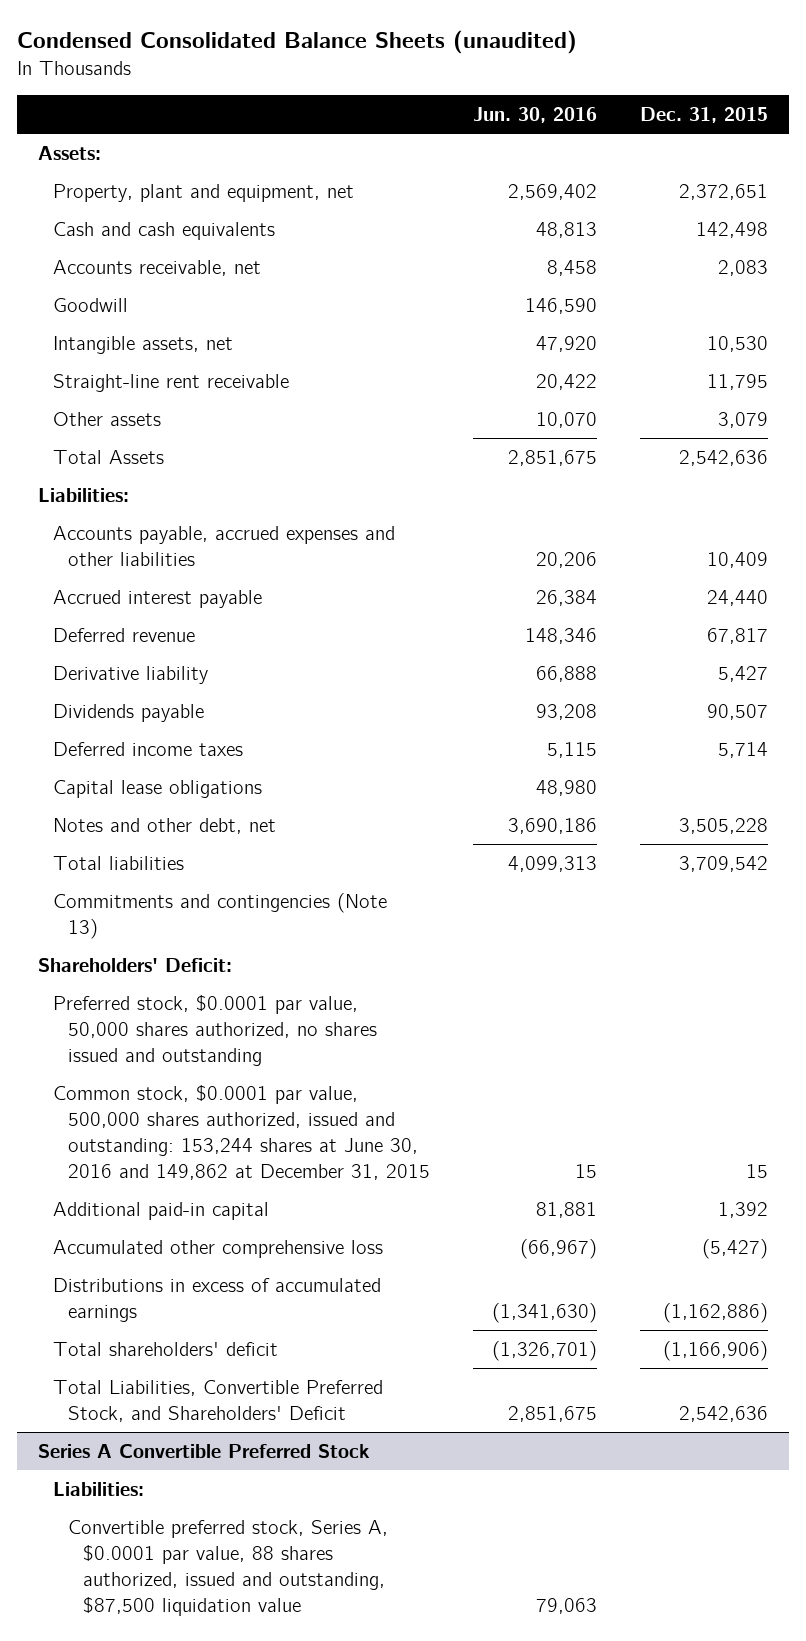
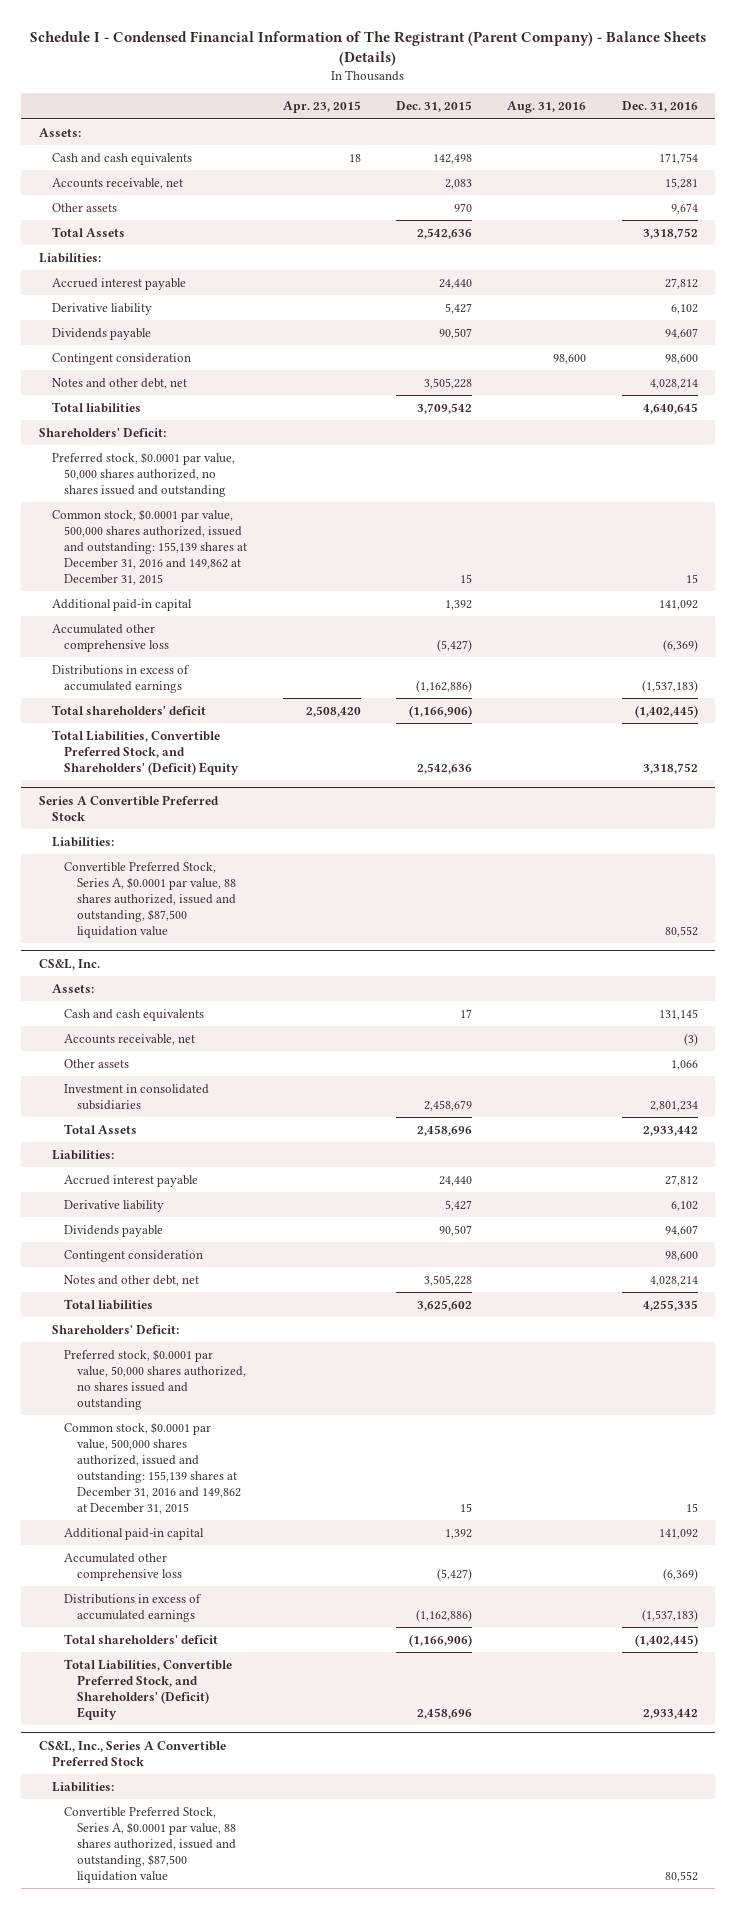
[16,30,577,55] Condensed Consolidated Balance Sheets (unaudited) -> [30,30,707,67] Schedule I - Condensed Financial Information of The Registrant (Parent Company) - Balance Sheets (Details)
[473,107,598,124] Jun. 30, 2016 -> none
none -> [282,101,361,114] Apr. 23, 2015
none -> [507,101,587,114] Aug. 31, 2016
none -> [621,101,698,113] Dec. 31, 2016
[53,183,355,202] Property, plant and equipment, net -> none
[53,297,129,312] Goodwill -> none
[53,335,234,354] Intangible assets, net -> none
[53,373,290,392] Straight-line rent receivable -> none
[717,411,768,428] 3,079 -> [453,202,472,212] 970
[53,525,396,566] Accounts payable, accrued expenses and other liabilities -> none
[53,627,196,642] Deferred revenue -> none
[53,741,244,756] Deferred income taxes -> none
[53,779,263,798] Capital lease obligations -> none
none -> [51,352,191,365] Contingent consideration
[53,892,388,939] Commitments and contingencies (Note 13) -> none
[53,1084,431,1180] Common stock, $0.0001 par value, 500,000 shares authorized, issued and outstanding: 153,244 shares at June 30, 2016 and 149,862 at December 31, 2015 -> [51,508,248,585] Common stock, $0.0001 par value, 500,000 shares authorized, issued and outstanding: 155,139 shares at December 31, 2016 and 149,862 at December 31, 2015
[53,1379,384,1422] Total Liabilities, Convertible Preferred Stock, and Shareholders' Deficit -> [51,729,240,775] Total Liabilities, Convertible Preferred Stock, and Shareholders' (Deficit) Equity
[68,1519,389,1616] Convertible preferred stock, Series A, $0.0001 par value, 88 shares authorized, issued and outstanding, $87,500 liquidation value -> [64,861,236,938] Convertible Preferred Stock, Series A, $0.0001 par value, 88 shares authorized, issued and outstanding, $87,500 liquidation value
none -> [39,958,101,970] CS&L, Inc.
none -> [51,983,94,993] Assets:
none -> [64,1008,205,1021] Cash and cash equivalents
none -> [64,1033,196,1045] Accounts receivable, net
none -> [64,1058,130,1068] Other assets
none -> [64,1083,210,1110] Investment in consolidated subsidiaries
none -> [64,1123,138,1134] Total Assets
none -> [51,1149,114,1160] Liabilities:
none -> [64,1174,199,1187] Accrued interest payable
none -> [64,1199,165,1212] Derivative liability
none -> [64,1224,164,1237] Dividends payable
none -> [64,1249,204,1262] Contingent consideration
none -> [64,1274,200,1286] Notes and other debt, net
none -> [64,1298,154,1310] Total liabilities
none -> [51,1324,179,1334] Shareholders' Deficit:
none -> [64,1348,246,1410] Preferred stock, $0.0001 par value, 50,000 shares authorized, no shares issued and outstanding
none -> [64,1421,241,1514] Common stock, $0.0001 par value, 500,000 shares authorized, issued and outstanding: 155,139 shares at December 31, 2016 and 149,862 at December 31, 2015
none -> [64,1527,205,1540] Additional paid-in capital
none -> [64,1552,182,1581] Accumulated other comprehensive loss
none -> [64,1593,203,1622] Distributions in excess of accumulated earnings
none -> [64,1633,219,1644] Total shareholders' deficit
none -> [64,1658,233,1720] Total Liabilities, Convertible Preferred Stock, and Shareholders' (Deficit) Equity
none -> [39,1740,227,1766] CS&L, Inc., Series A Convertible Preferred Stock
none -> [51,1781,114,1792] Liabilities:
none -> [64,1806,236,1883] Convertible Preferred Stock, Series A, $0.0001 par value, 88 shares authorized, issued and outstanding, $87,500 liquidation value

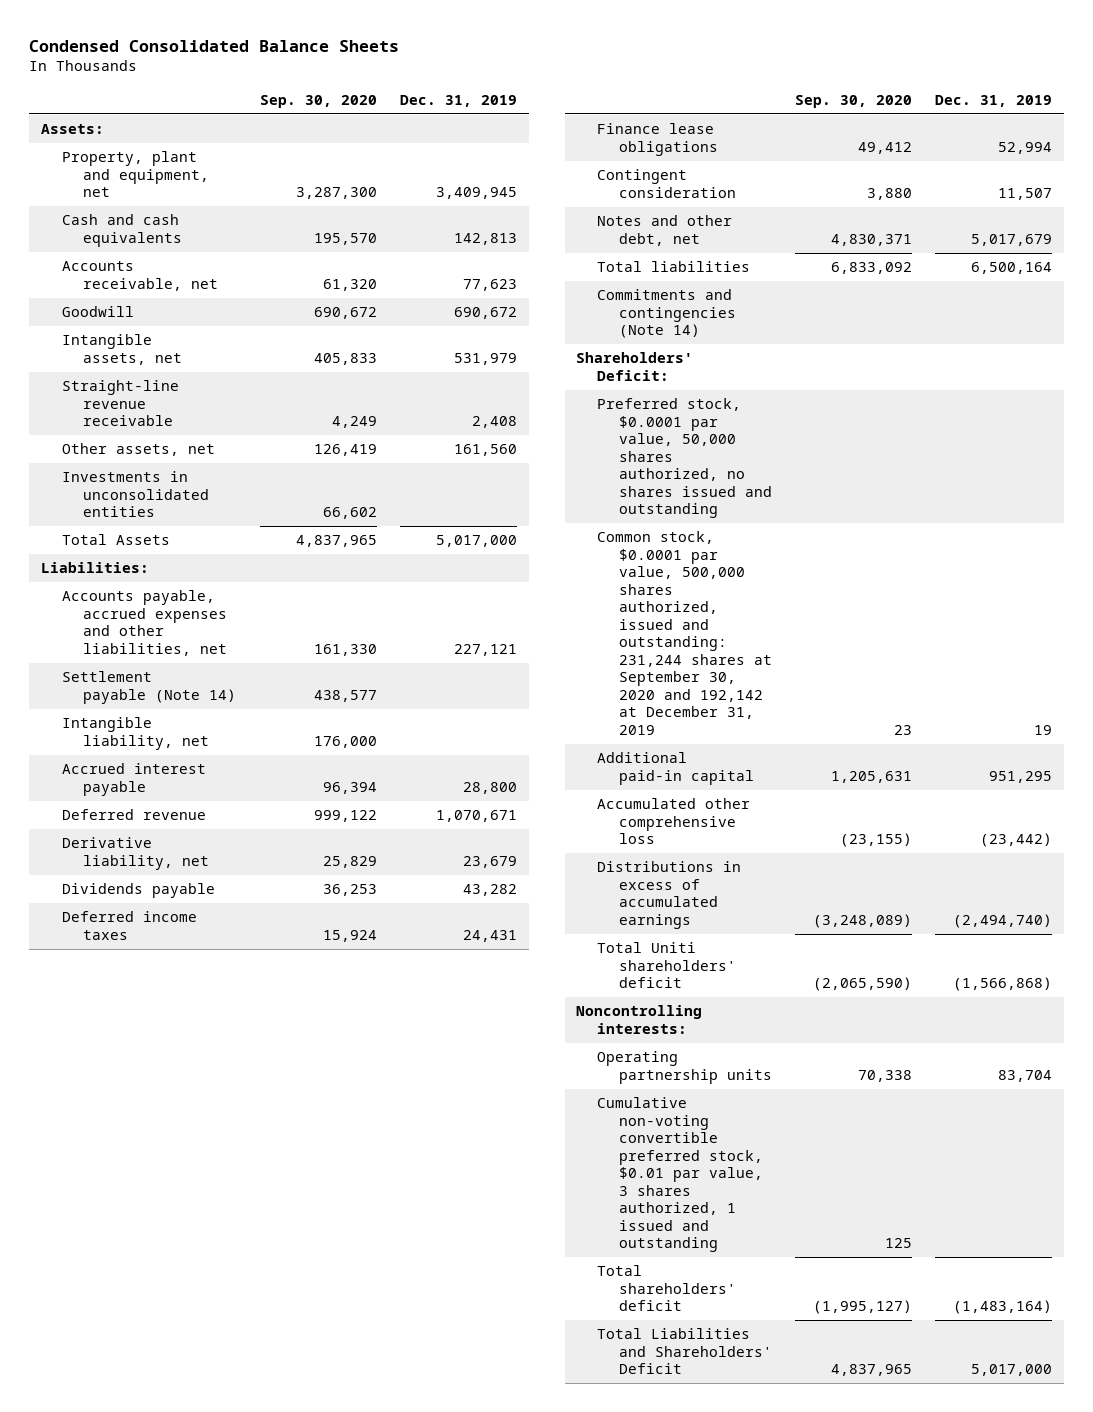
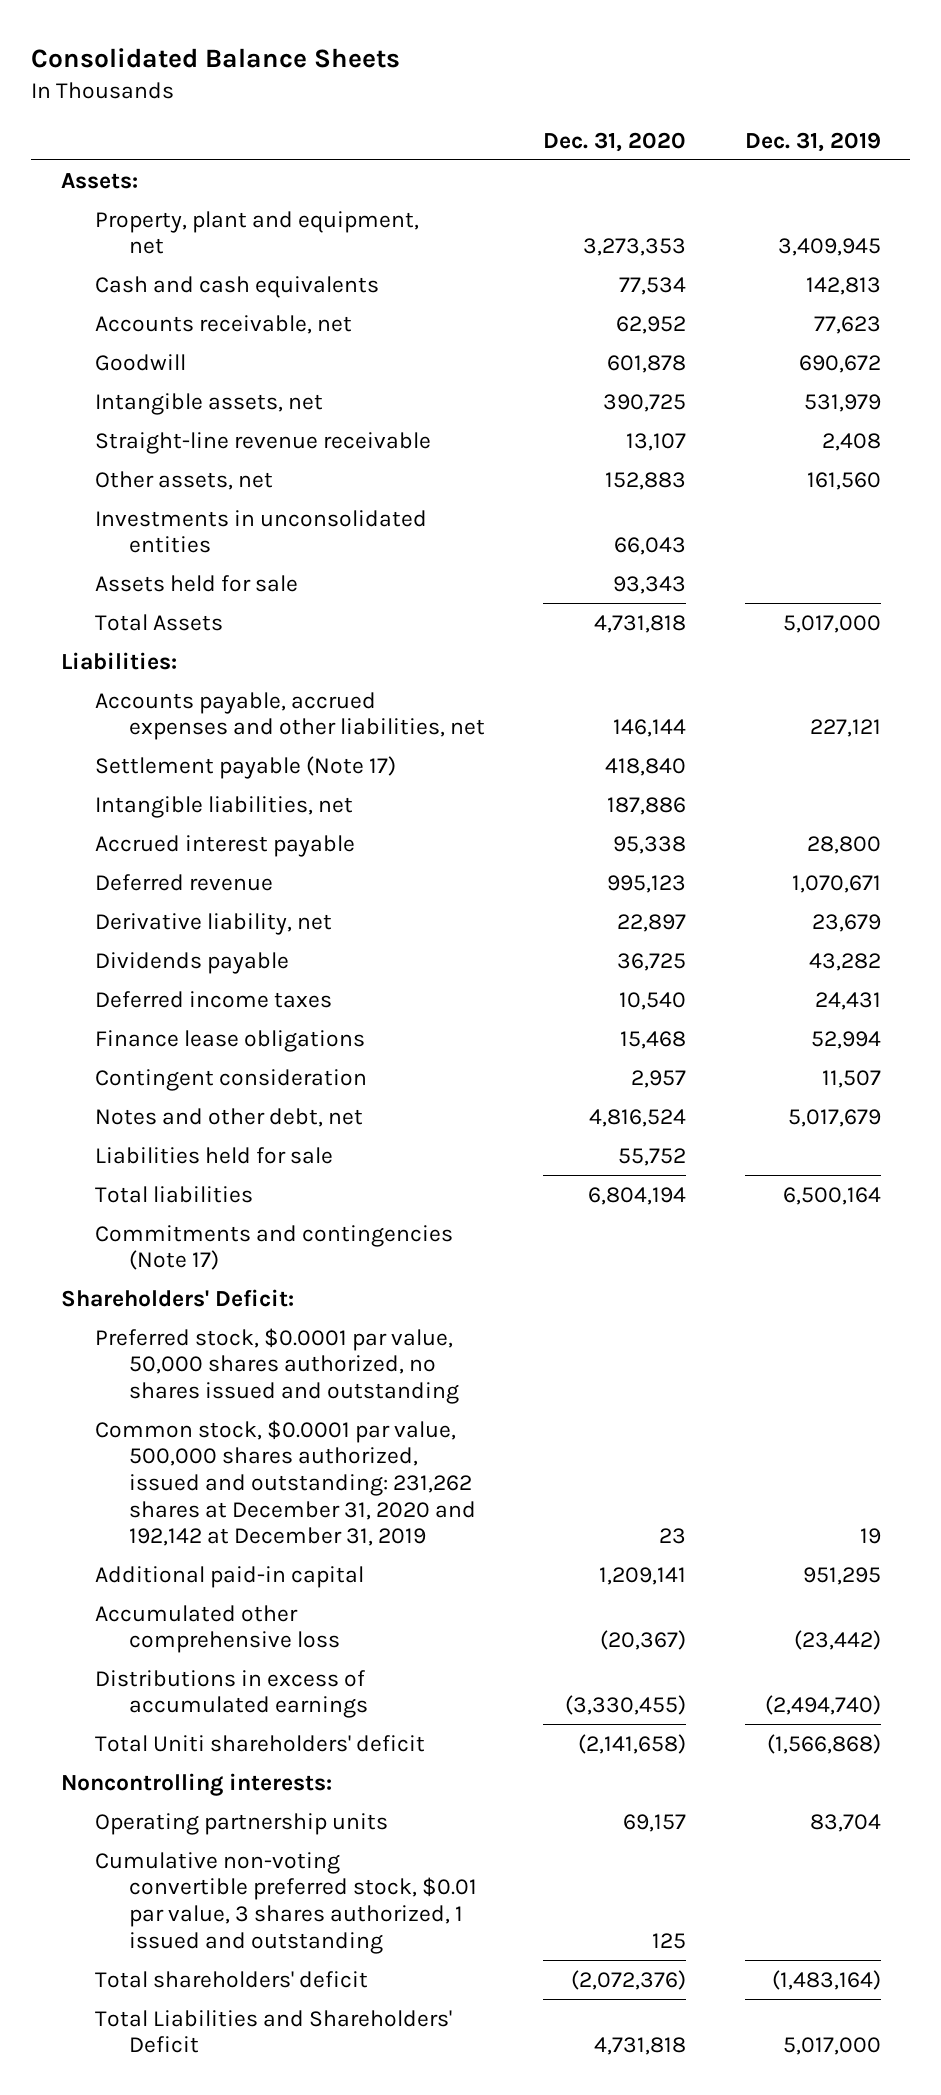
[29,39,400,52] Condensed Consolidated Balance Sheets -> [31,48,401,69] Consolidated Balance Sheets
[259,94,377,108] Sep. 30, 2020 -> none
none -> [543,131,687,152] Dec. 31, 2020
none -> [94,574,298,592] Assets held for sale
[62,671,237,704] Settlement payable (Note 14) -> [94,755,396,779] Settlement payable (Note 17)
[62,717,210,750] Intangible liability, net -> [94,795,353,818] Intangible liabilities, net
none -> [94,1146,333,1164] Liabilities held for sale
[597,289,736,339] Commitments and contingencies (Note 14) -> [94,1224,453,1271] Commitments and contingencies (Note 17)
[597,531,772,735] Common stock, $0.0001 par value, 500,000 shares authorized, issued and outstanding: 231,244 shares at September 30, 2020 and 192,142 at December 31, 2019 -> [94,1419,476,1547] Common stock, $0.0001 par value, 500,000 shares authorized, issued and outstanding: 231,262 shares at December 31, 2020 and 192,142 at December 31, 2019

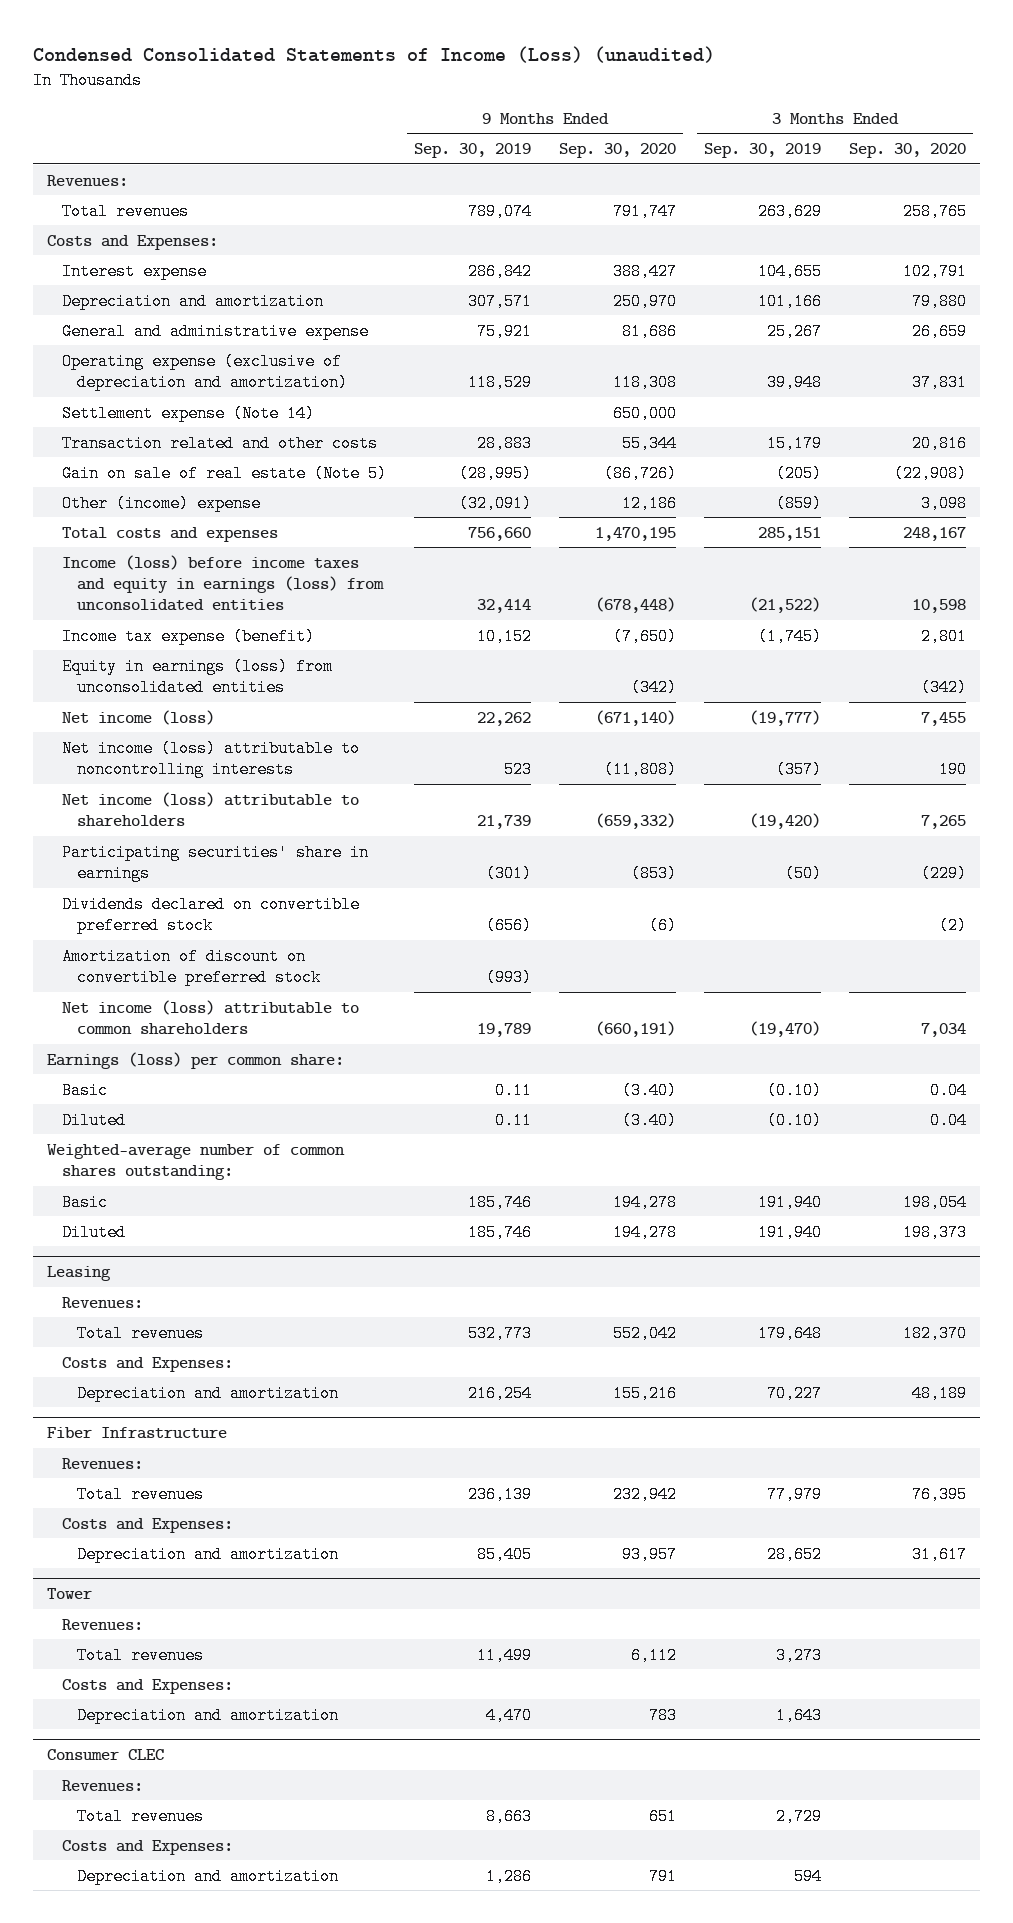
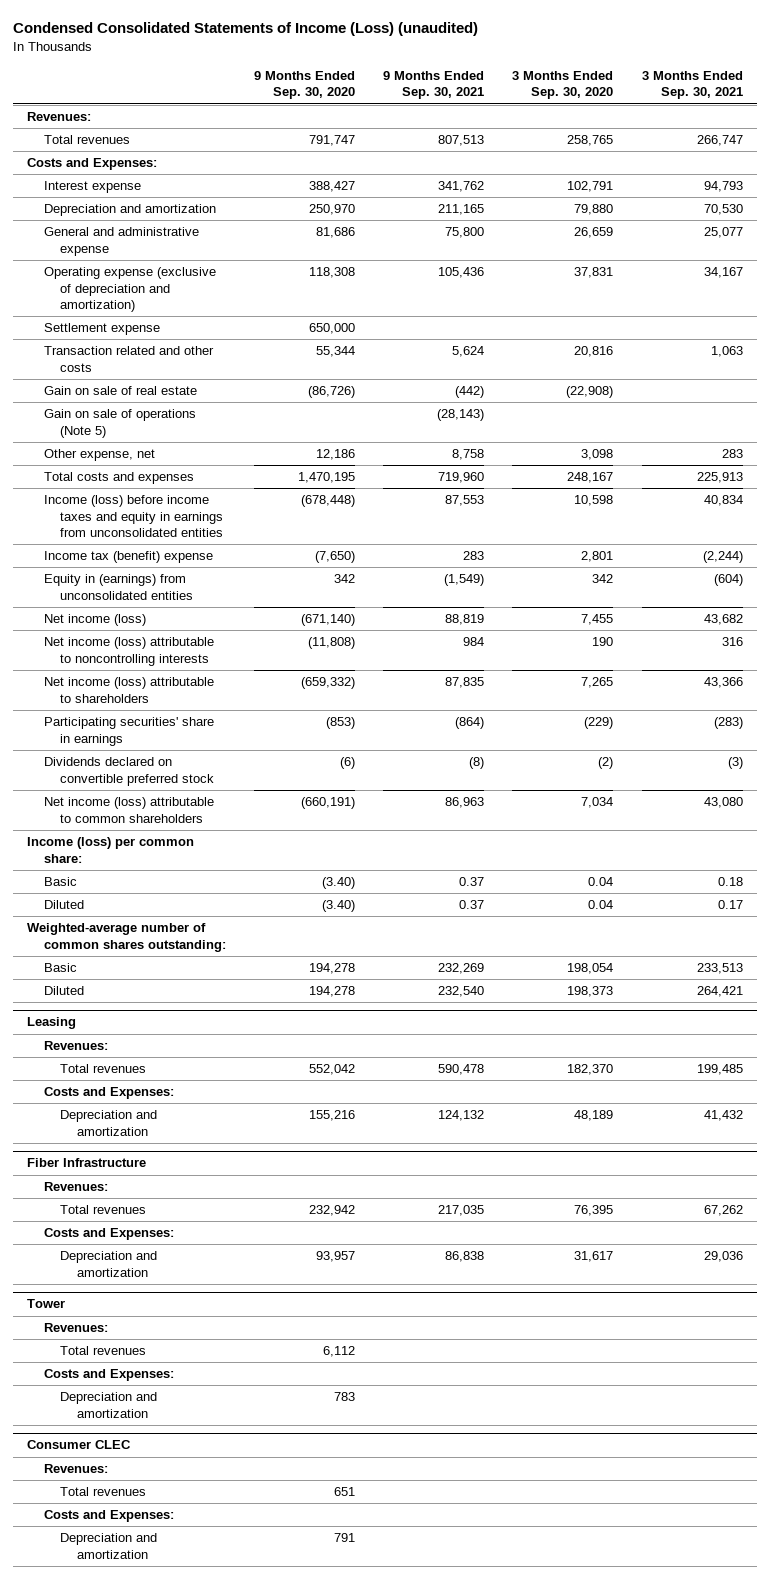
[413,142,531,158] Sep. 30, 2019 -> none
[703,142,821,158] Sep. 30, 2019 -> none
none -> [383,71,485,100] 9 Months Ended Sep. 30, 2021
none -> [641,71,743,100] 3 Months Ended Sep. 30, 2021
[61,404,315,422] Settlement expense (Note 14) -> [43,323,160,336] Settlement expense
[61,464,387,482] Gain on sale of real estate (Note 5) -> [43,386,197,396] Gain on sale of real estate
none -> [43,409,196,438] Gain on sale of operations (Note 5)
[61,494,261,512] Other (income) expense -> [43,449,155,462] Other expense, net
[61,554,384,612] Income (loss) before income taxes and equity in earnings (loss) from unconsolidated entities -> [43,495,224,538] Income (loss) before income taxes and equity in earnings from unconsolidated entities
[61,627,315,645] Income tax expense (benefit) -> [43,551,213,564] Income tax (benefit) expense
[61,657,333,697] Equity in earnings (loss) from unconsolidated entities -> [43,574,194,600] Equity in (earnings) from unconsolidated entities
[630,679,677,697] (342) -> [333,574,355,584] 342
[920,679,967,697] (342) -> [592,574,614,584] 342
[61,947,321,987] Amortization of discount on convertible preferred stock -> none
[47,1051,345,1069] Earnings (loss) per common share: -> [27,837,195,863] Income (loss) per common share:

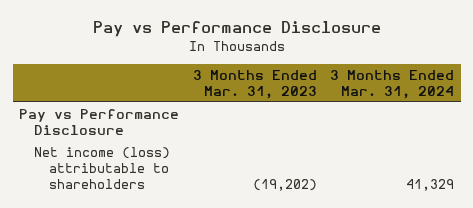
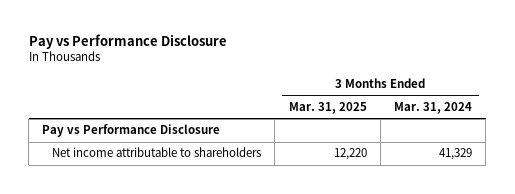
[192,69,317,99] 3 Months Ended Mar. 31, 2023 -> none
none -> [288,101,367,114] Mar. 31, 2025
[34,147,171,190] Net income (loss) attributable to shareholders -> [52,147,262,158] Net income attributable to shareholders

